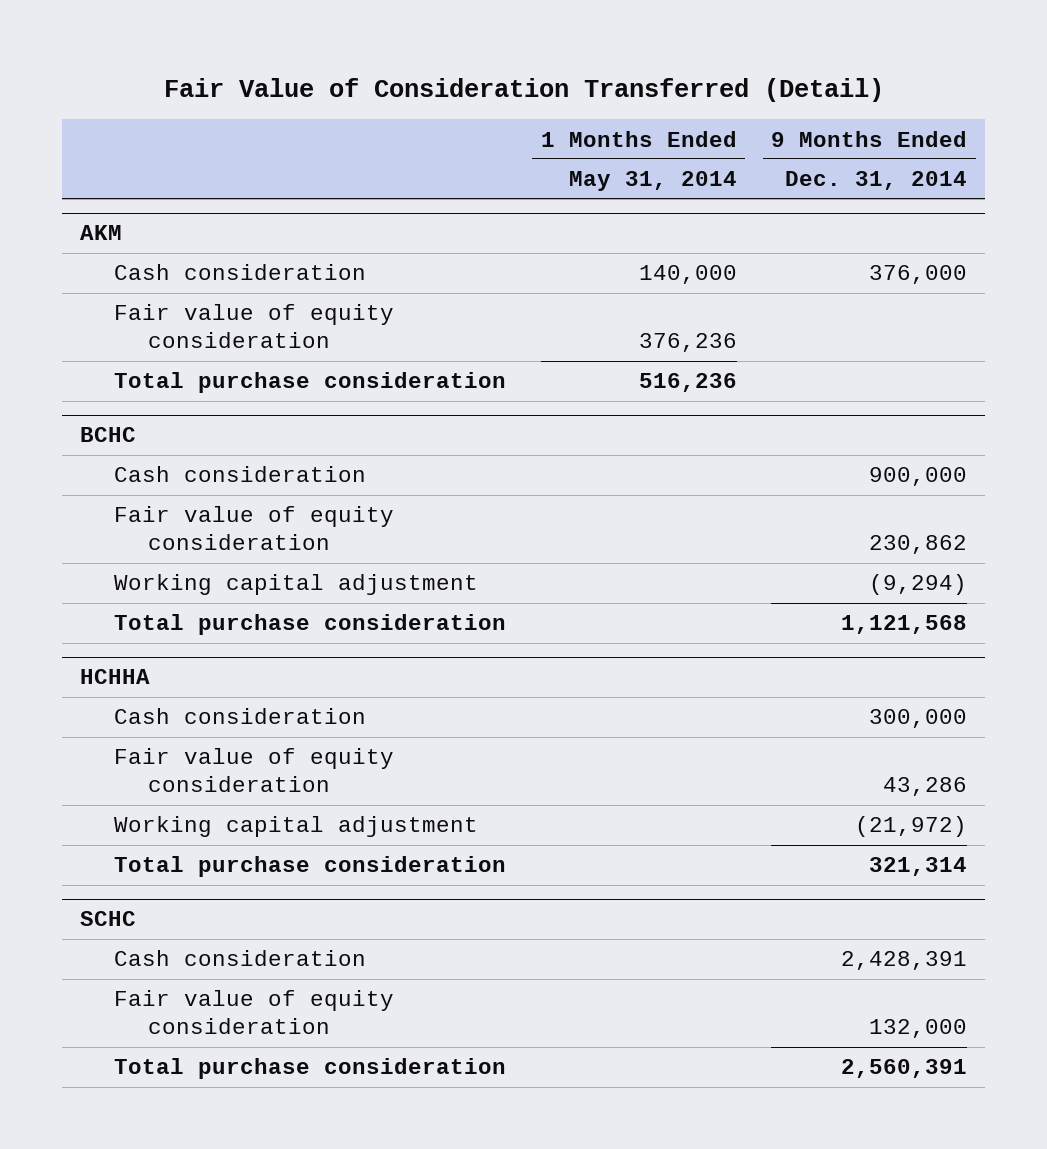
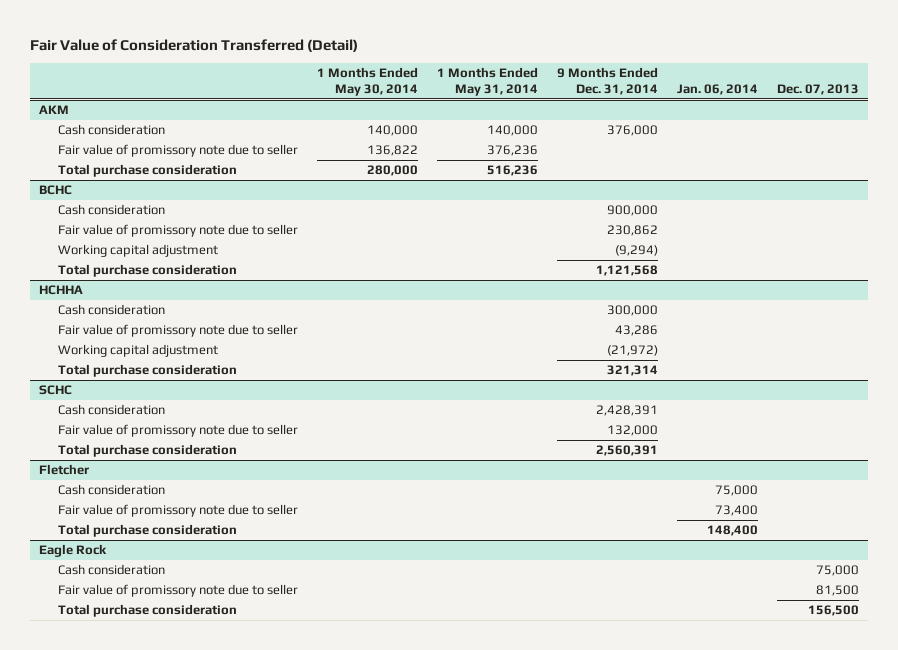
none -> [316,67,418,96] 1 Months Ended May 30, 2014
none -> [676,83,758,95] Jan. 06, 2014
none -> [776,83,859,95] Dec. 07, 2013
[113,304,394,349] Fair value of equity consideration -> [57,144,298,158] Fair value of promissory note due to seller
[113,506,394,551] Fair value of equity consideration -> [57,224,298,238] Fair value of promissory note due to seller
[113,748,394,793] Fair value of equity consideration -> [57,324,298,338] Fair value of promissory note due to seller
[113,990,394,1035] Fair value of equity consideration -> [57,424,298,438] Fair value of promissory note due to seller
none -> [39,464,90,476] Fletcher
none -> [57,484,165,496] Cash consideration
none -> [57,504,298,518] Fair value of promissory note due to seller
none -> [57,524,237,538] Total purchase consideration
none -> [39,544,108,558] Eagle Rock
none -> [57,564,165,576] Cash consideration
none -> [57,584,298,598] Fair value of promissory note due to seller
none -> [57,604,237,618] Total purchase consideration

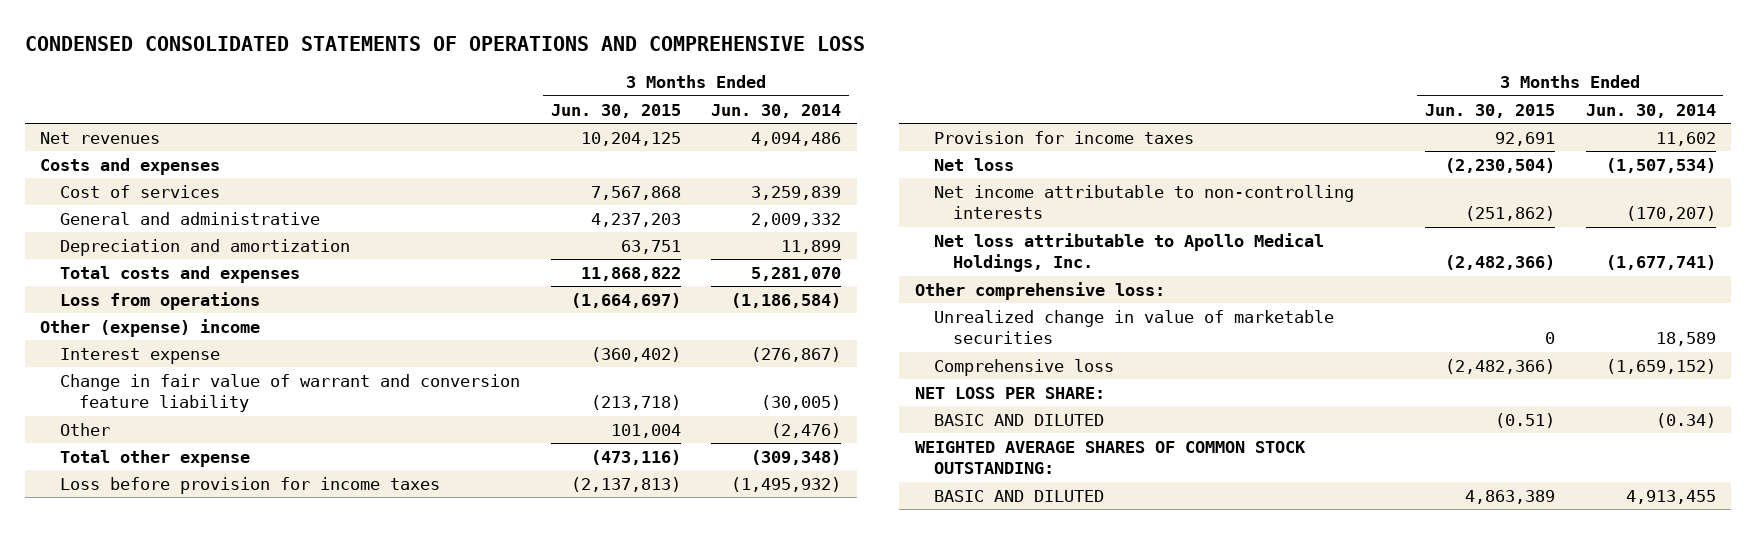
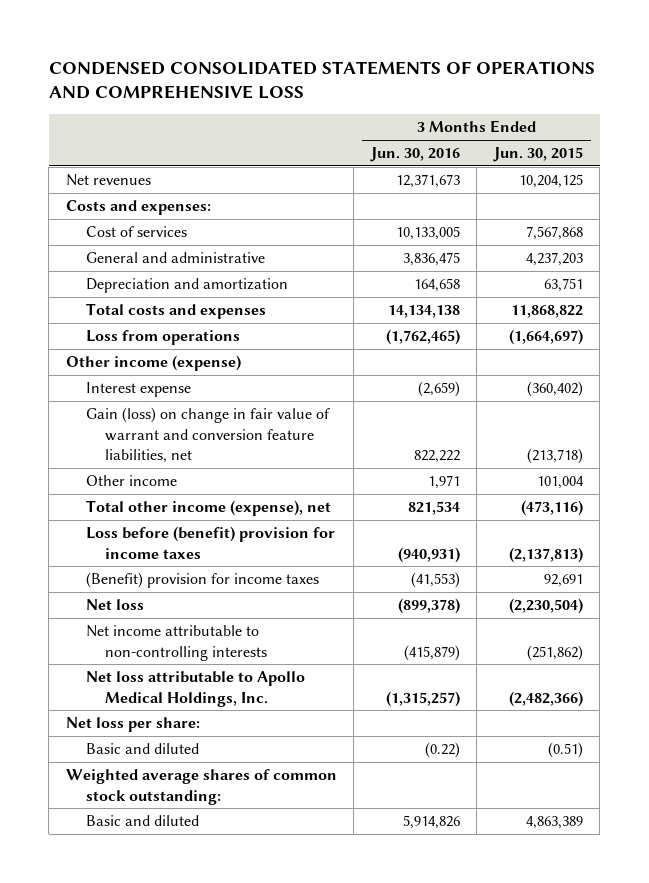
[711,103,842,118] Jun. 30, 2014 -> none
none -> [369,147,460,163] Jun. 30, 2016
[40,157,221,175] Costs and expenses -> [65,200,211,216] Costs and expenses:
[40,318,261,337] Other (expense) income -> [65,355,241,372] Other income (expense)
[59,373,520,413] Change in fair value of warrant and conversion feature liability -> [85,407,330,464] Gain (loss) on change in fair value of warrant and conversion feature liabilities, net
[59,422,110,436] Other -> [85,475,177,487] Other income
[59,449,250,467] Total other expense -> [85,500,331,517] Total other income (expense), net
[59,476,440,494] Loss before provision for income taxes -> [85,526,335,559] Loss before (benefit) provision for income taxes
[934,130,1195,144] Provision for income taxes -> [85,572,319,589] (Benefit) provision for income taxes
[914,281,1165,300] Other comprehensive loss: -> none
[934,309,1335,345] Unrealized change in value of marketable securities -> none
[934,358,1115,376] Comprehensive loss -> none
[914,386,1105,399] NET LOSS PER SHARE: -> [65,717,200,733] Net loss per share:
[934,413,1105,426] BASIC AND DILUTED -> [85,743,199,755] Basic and diluted
[914,440,1306,475] WEIGHTED AVERAGE SHARES OF COMMON STOCK OUTSTANDING: -> [65,769,337,805] Weighted average shares of common stock outstanding:
[934,489,1105,502] BASIC AND DILUTED -> [85,815,199,827] Basic and diluted

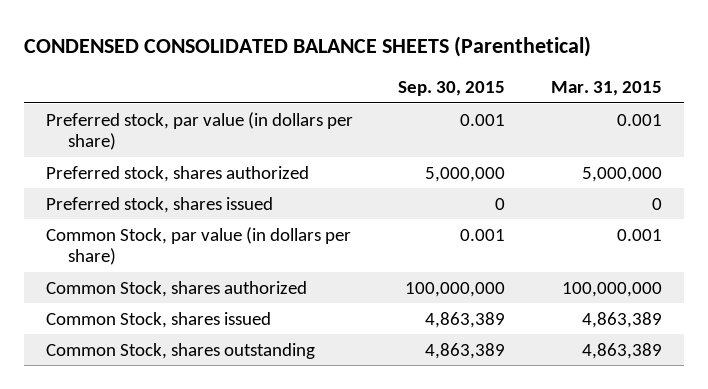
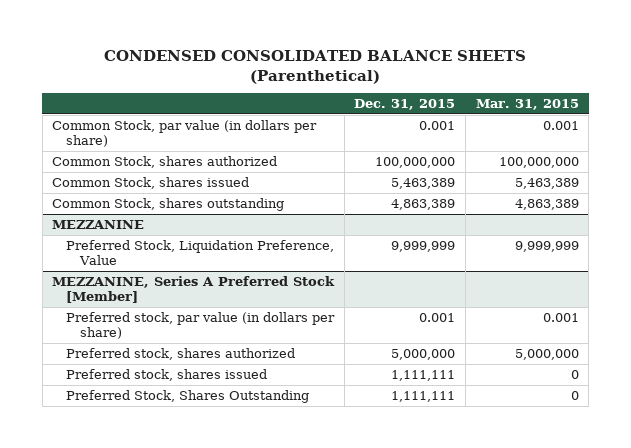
[398,80,506,96] Sep. 30, 2015 -> none
none -> [354,99,456,111] Dec. 31, 2015
[46,111,354,151] Preferred stock, par value (in dollars per share) -> none
[46,165,310,182] Preferred stock, shares authorized -> none
[46,196,274,213] Preferred stock, shares issued -> none
[581,311,662,328] 4,863,389 -> [514,177,579,189] 5,463,389
none -> [52,219,145,229] MEZZANINE
none -> [66,239,335,265] Preferred Stock, Liquidation Preference, Value
none -> [52,275,336,303] MEZZANINE, Series A Preferred Stock [Member]
none -> [66,311,336,339] Preferred stock, par value (in dollars per share)
none -> [66,347,296,360] Preferred stock, shares authorized
none -> [66,368,268,381] Preferred stock, shares issued
none -> [66,389,310,403] Preferred Stock, Shares Outstanding

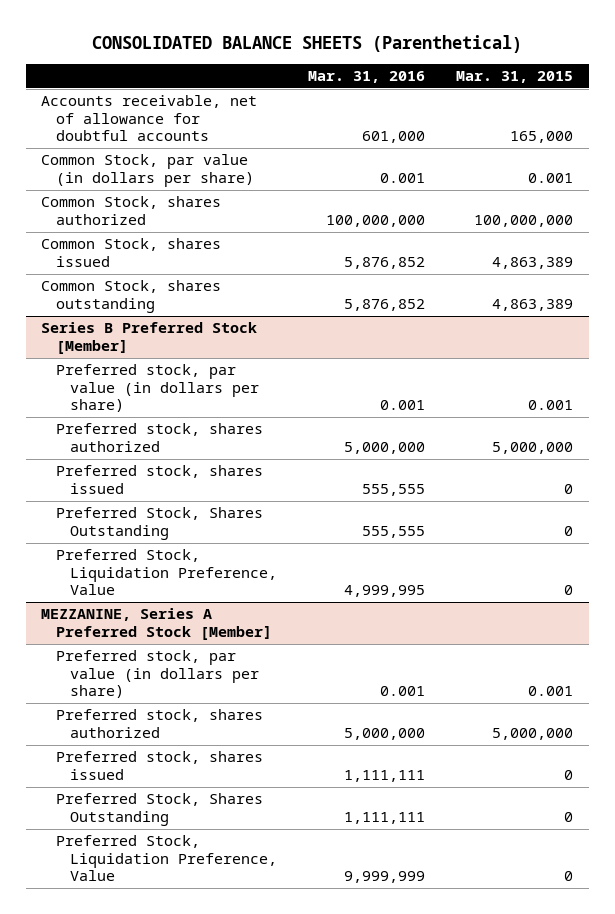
[104,50,527,84] CONDENSED CONSOLIDATED BALANCE SHEETS (Parenthetical) -> [92,35,523,54] CONSOLIDATED BALANCE SHEETS (Parenthetical)
[354,99,456,111] Dec. 31, 2015 -> none
none -> [308,71,426,84] Mar. 31, 2016
none -> [41,95,258,142] Accounts receivable, net of allowance for doubtful accounts
[514,177,579,189] 5,463,389 -> [492,256,574,269] 4,863,389
[52,219,145,229] MEZZANINE -> none
none -> [41,322,258,354] Series B Preferred Stock [Member]
none -> [55,364,260,413] Preferred stock, par value (in dollars per share)
none -> [55,423,263,452] Preferred stock, shares authorized
none -> [55,465,263,494] Preferred stock, shares issued
none -> [55,507,263,540] Preferred Stock, Shares Outstanding
[514,240,579,252] 9,999,999 -> [564,585,574,596] 0
none -> [55,835,278,882] Preferred Stock, Liquidation Preference, Value

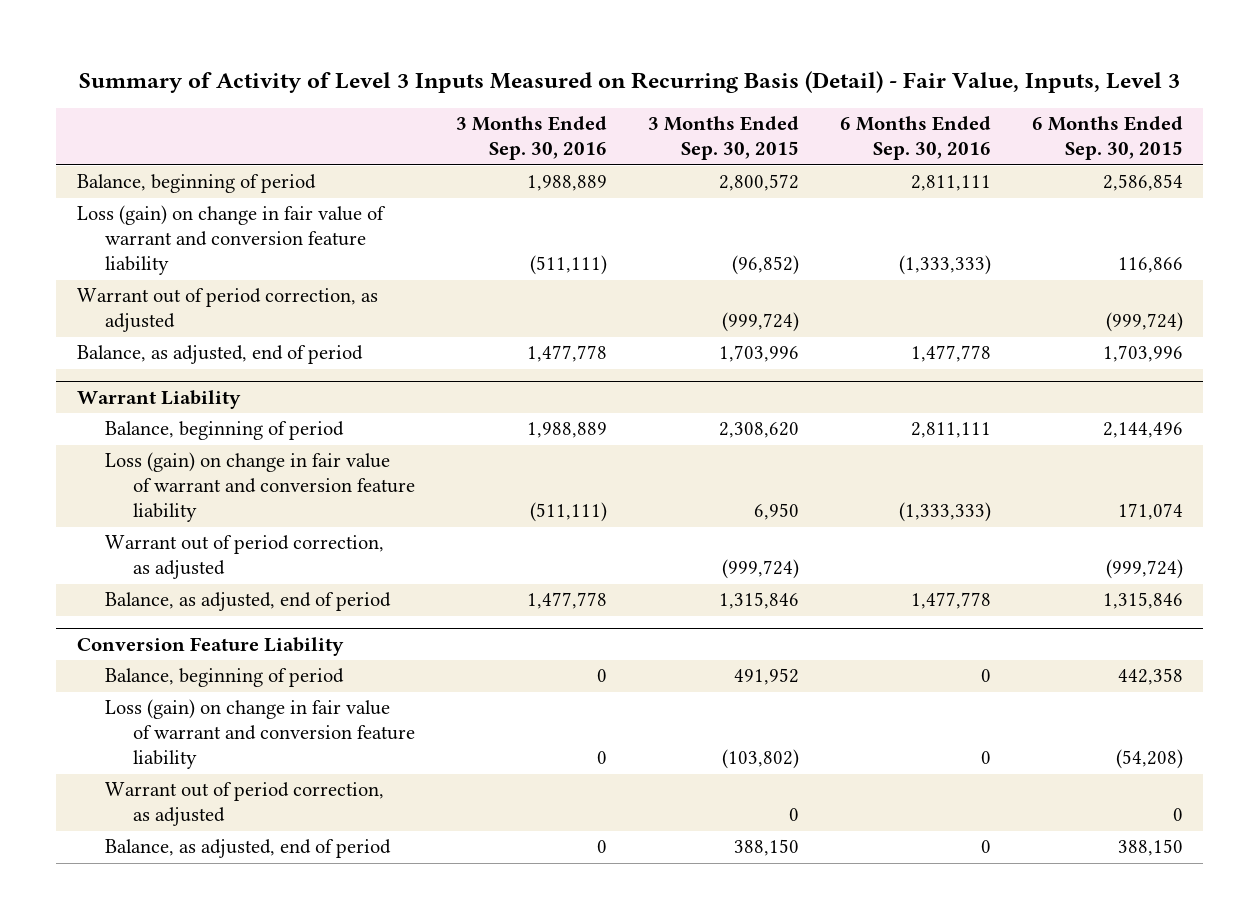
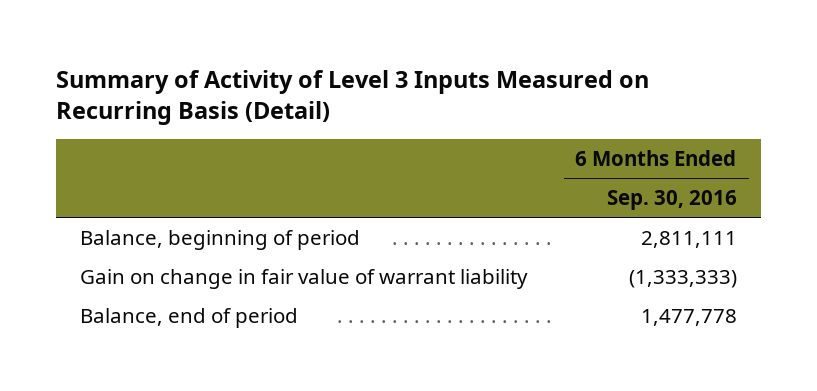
[78,70,1180,93] Summary of Activity of Level 3 Inputs Measured on Recurring Basis (Detail) - Fair Value, Inputs, Level 3 -> [56,69,650,126] Summary of Activity of Level 3 Inputs Measured on Recurring Basis (Detail)
[456,116,608,161] 3 Months Ended Sep. 30, 2016 -> none
[648,116,800,161] 3 Months Ended Sep. 30, 2015 -> none
[1032,116,1184,161] 6 Months Ended Sep. 30, 2015 -> none
[76,288,378,333] Warrant out of period correction, as adjusted -> none
[76,389,241,409] Warrant Liability -> none
[104,421,344,441] Balance, beginning of period -> none
[104,452,416,523] Loss (gain) on change in fair value of warrant and conversion feature liability -> none
[104,535,384,580] Warrant out of period correction, as adjusted -> none
[104,592,391,612] Balance, as adjusted, end of period -> none
[76,636,344,656] Conversion Feature Liability -> none
[104,668,344,688] Balance, beginning of period -> none
[104,699,416,770] Loss (gain) on change in fair value of warrant and conversion feature liability -> none
[104,782,384,827] Warrant out of period correction, as adjusted -> none
[104,839,391,859] Balance, as adjusted, end of period -> none
[76,205,386,276] Loss (gain) on change in fair value of warrant and conversion feature liability -> [80,268,529,289] Gain on change in fair value of warrant liability
[76,345,363,365] Balance, as adjusted, end of period -> [80,307,299,328] Balance, end of period

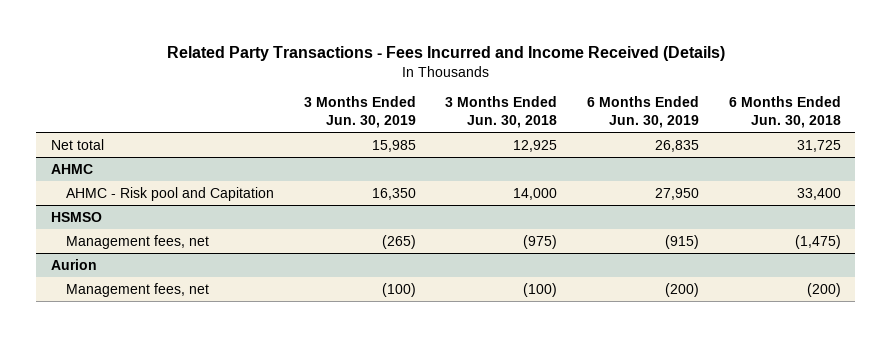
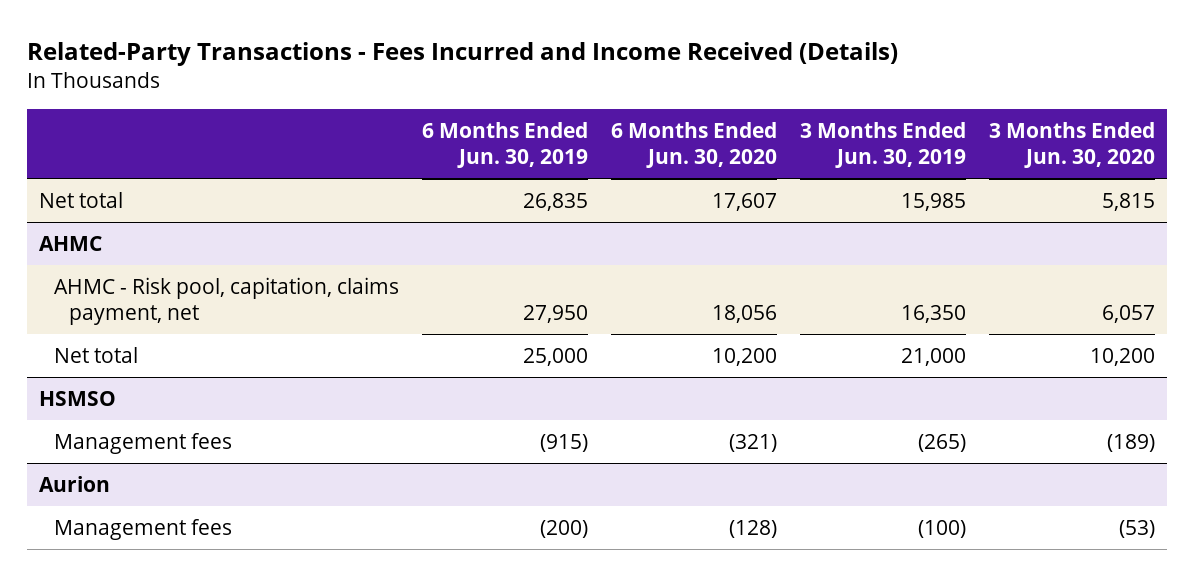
[166,45,725,61] Related Party Transactions - Fees Incurred and Income Received (Details) -> [27,41,899,66] Related-Party Transactions - Fees Incurred and Income Received (Details)
[445,96,558,128] 3 Months Ended Jun. 30, 2018 -> none
[728,96,841,128] 6 Months Ended Jun. 30, 2018 -> none
none -> [611,121,778,169] 6 Months Ended Jun. 30, 2020
none -> [989,121,1156,169] 3 Months Ended Jun. 30, 2020
[65,186,274,201] AHMC - Risk pool and Capitation -> [54,276,400,326] AHMC - Risk pool, capitation, claims payment, net
none -> [54,346,139,363] Net total
[65,234,209,249] Management fees, net -> [54,432,233,454] Management fees
[65,282,209,297] Management fees, net -> [54,518,233,540] Management fees

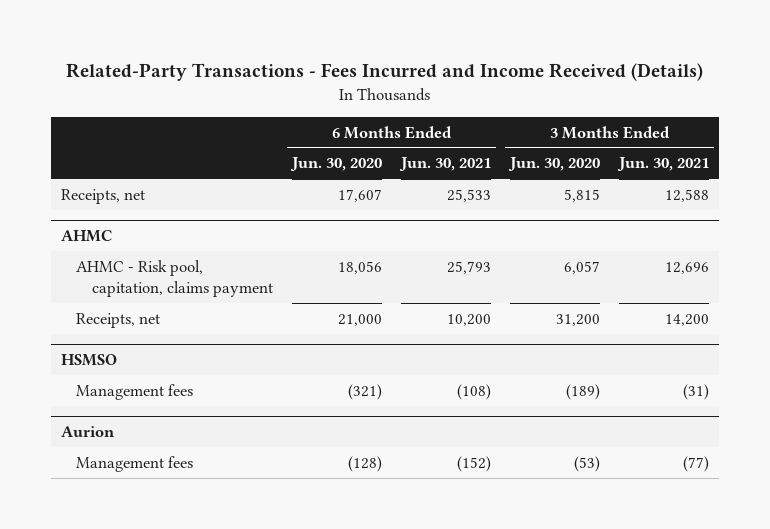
[422,121,589,169] 6 Months Ended Jun. 30, 2019 -> none
[800,121,967,169] 3 Months Ended Jun. 30, 2019 -> none
none -> [399,157,492,172] Jun. 30, 2021
none -> [617,157,710,172] Jun. 30, 2021
[38,191,123,208] Net total -> [60,188,145,204] Receipts, net
[54,276,400,326] AHMC - Risk pool, capitation, claims payment, net -> [76,259,273,297] AHMC - Risk pool, capitation, claims payment
[54,346,139,363] Net total -> [76,312,161,328] Receipts, net
[712,347,778,366] 10,200 -> [337,313,382,326] 21,000
[1090,347,1156,366] 10,200 -> [556,313,601,326] 31,200

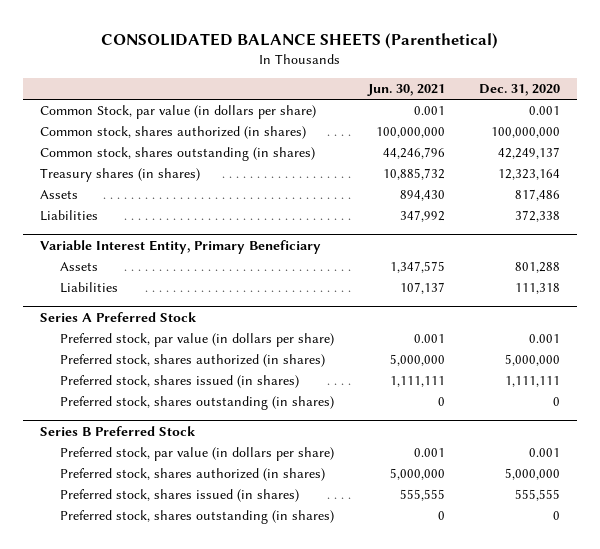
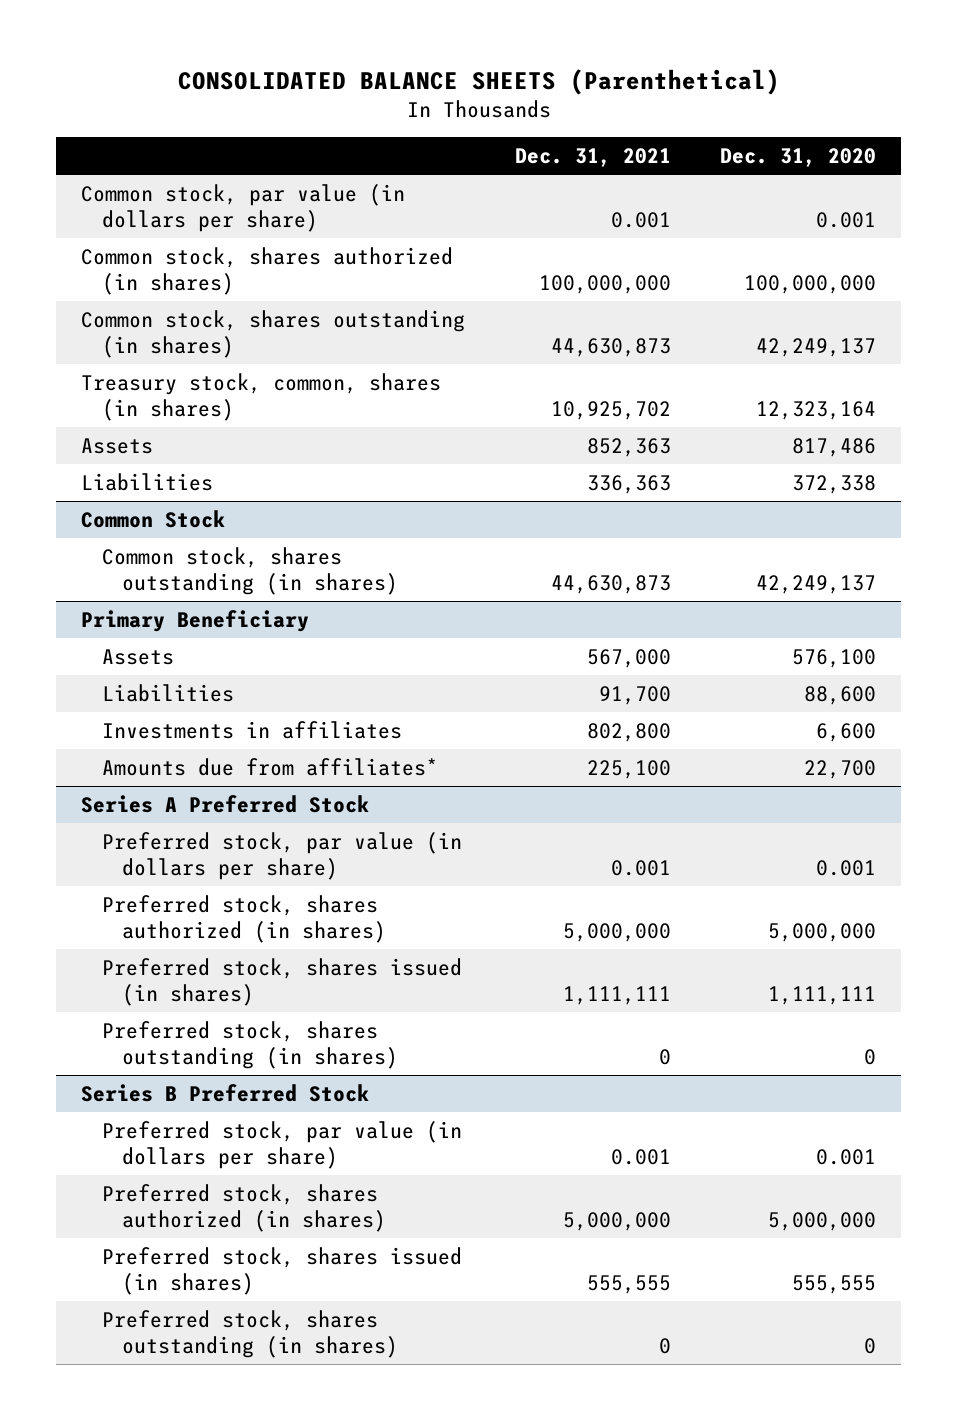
[367,84,446,97] Jun. 30, 2021 -> none
none -> [514,148,671,168] Dec. 31, 2021
[39,105,316,120] Common Stock, par value (in dollars per share) -> [80,183,405,232] Common stock, par value (in dollars per share)
[39,168,200,183] Treasury shares (in shares) -> [80,372,441,421] Treasury stock, common, shares (in shares)
[39,239,321,254] Variable Interest Entity, Primary Beneficiary -> none
none -> [80,509,225,528] Common Stock
none -> [101,546,399,595] Common stock, shares outstanding (in shares)
none -> [80,609,309,632] Primary Beneficiary
[515,262,561,274] 801,288 -> [792,648,877,668] 576,100
[515,283,561,295] 111,318 -> [804,685,877,705] 88,600
none -> [101,720,402,739] Investments in affiliates
none -> [101,757,438,776] Amounts due from affiliates*

